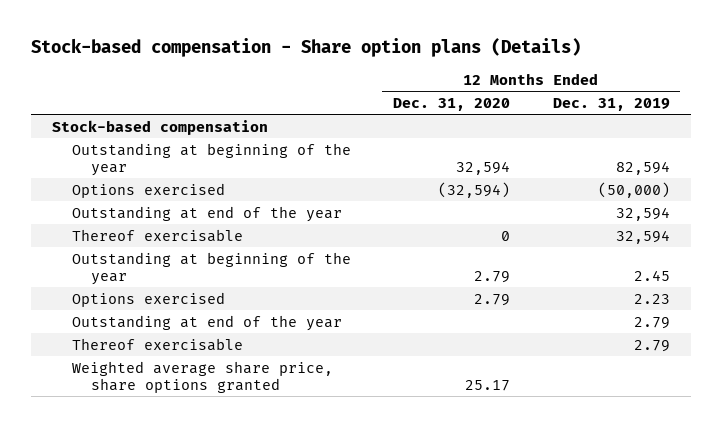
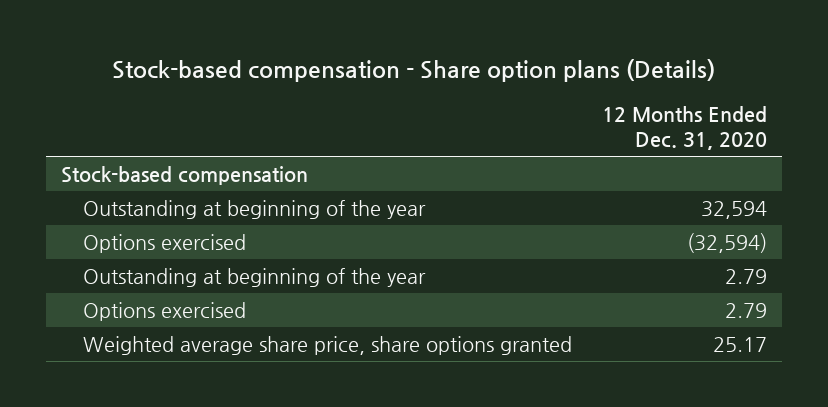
[552,97,670,111] Dec. 31, 2019 -> none
[71,205,342,222] Outstanding at end of the year -> none
[71,228,243,242] Thereof exercisable -> none
[71,314,342,331] Outstanding at end of the year -> none
[71,337,243,351] Thereof exercisable -> none

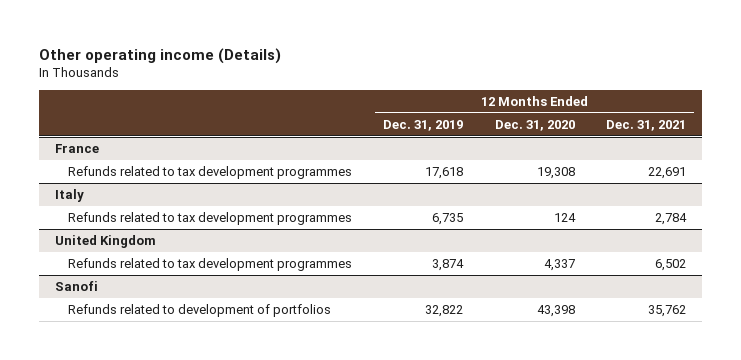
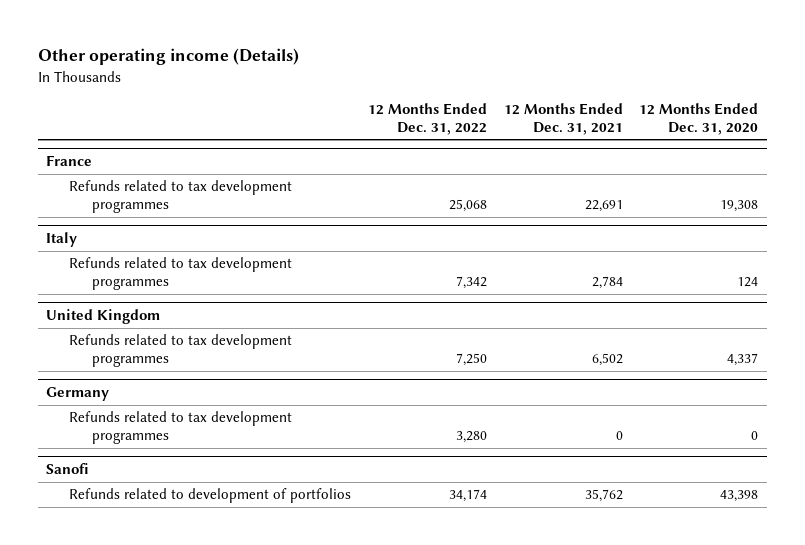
[383,119,464,131] Dec. 31, 2019 -> none
none -> [367,103,487,135] 12 Months Ended Dec. 31, 2022
none -> [46,387,110,402] Germany
none -> [69,411,293,444] Refunds related to tax development programmes

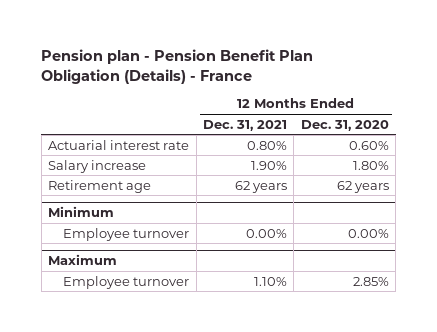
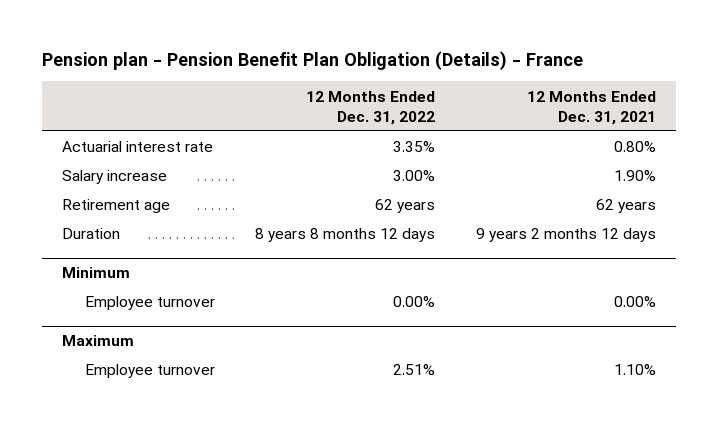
[300,119,389,131] Dec. 31, 2020 -> none
none -> [306,90,436,125] 12 Months Ended Dec. 31, 2022
none -> [62,228,121,240] Duration

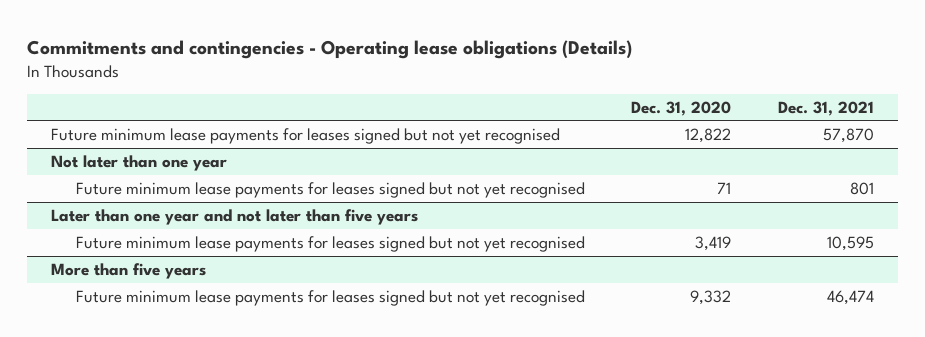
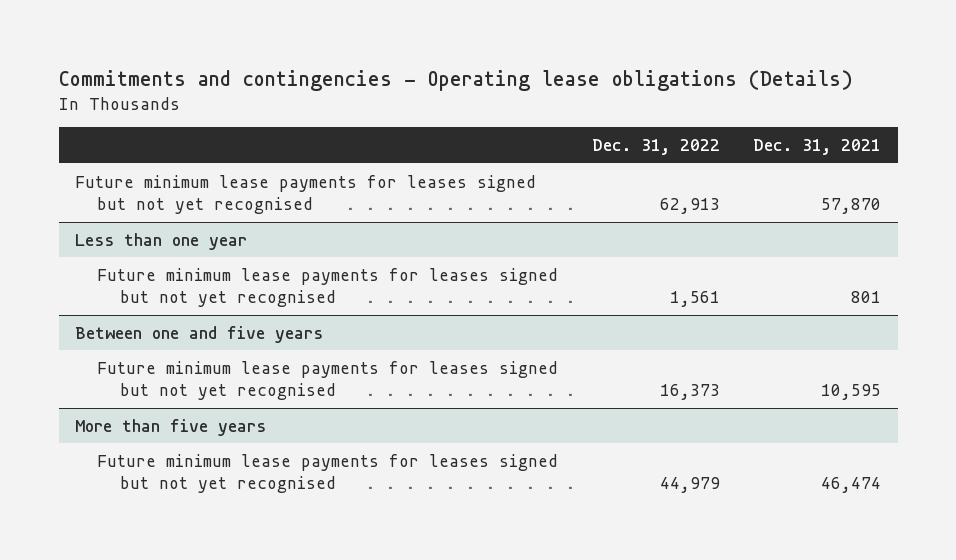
[631,100,732,116] Dec. 31, 2020 -> none
none -> [591,139,720,156] Dec. 31, 2022
[50,154,227,171] Not later than one year -> [75,232,248,250] Less than one year
[50,208,418,225] Later than one year and not later than five years -> [75,325,324,343] Between one and five years

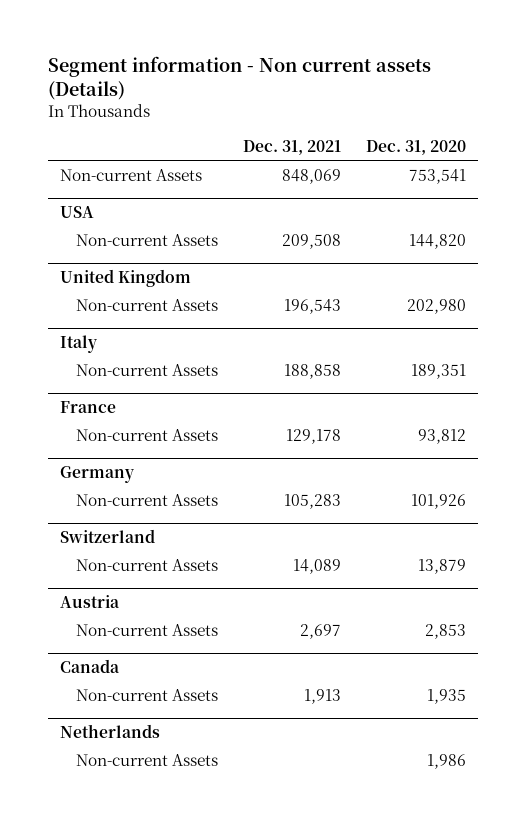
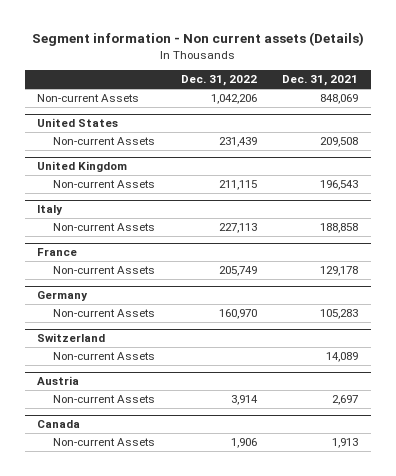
[365,139,466,155] Dec. 31, 2020 -> none
none -> [180,75,257,87] Dec. 31, 2022
[59,206,94,219] USA -> [37,118,119,128] United States
[59,724,160,739] Netherlands -> none
[76,753,219,766] Non-current Assets -> none

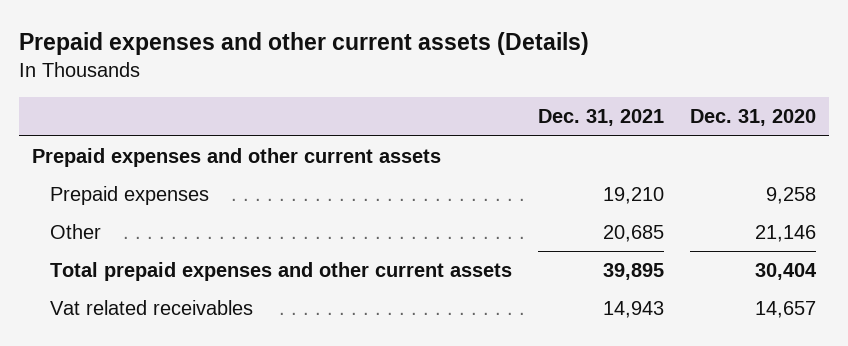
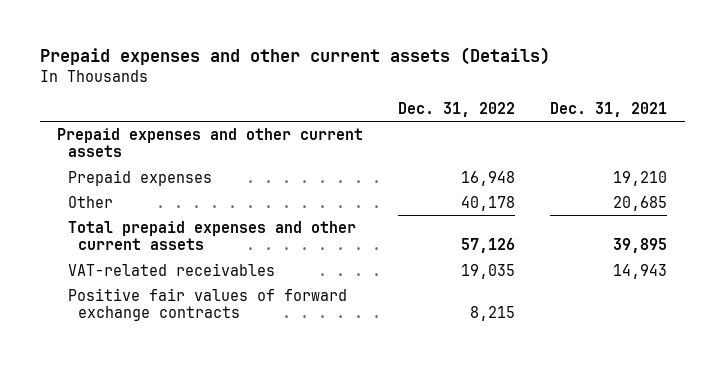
[690,109,817,127] Dec. 31, 2020 -> none
none -> [398,101,516,117] Dec. 31, 2022
[49,300,253,316] Vat related receivables -> [67,262,275,276] VAT-related receivables
none -> [67,287,347,322] Positive fair values of forward exchange contracts

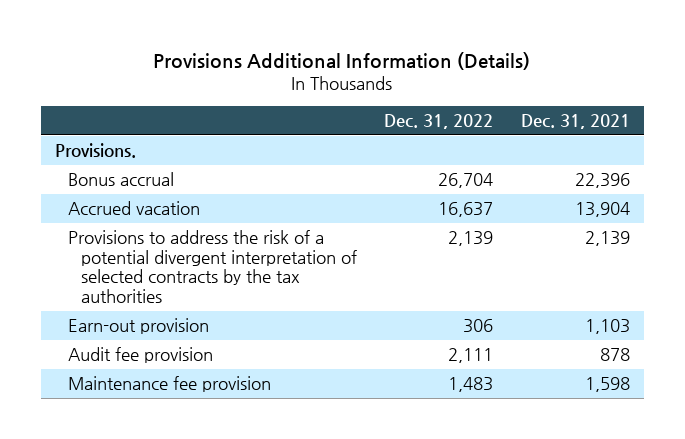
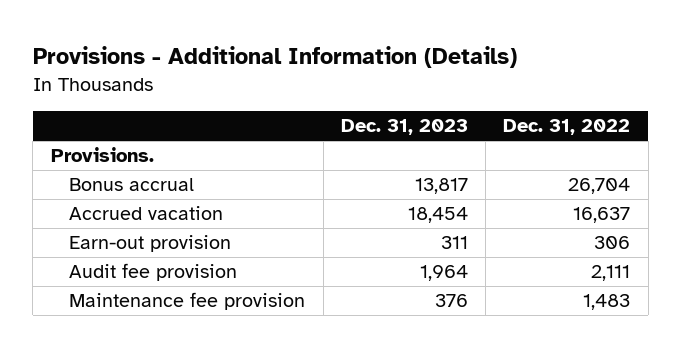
[153,52,531,71] Provisions Additional Information (Details) -> [32,45,517,68] Provisions - Additional Information (Details)
[520,113,630,129] Dec. 31, 2021 -> none
none -> [340,119,468,136] Dec. 31, 2023
[67,230,357,304] Provisions to address the risk of a potential divergent interpretation of selected contracts by the tax authorities -> none

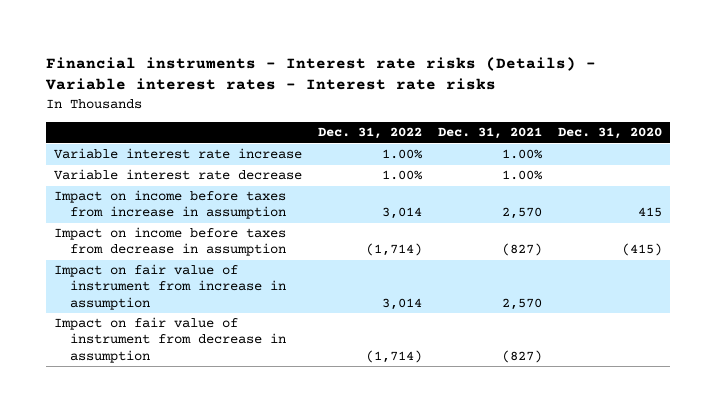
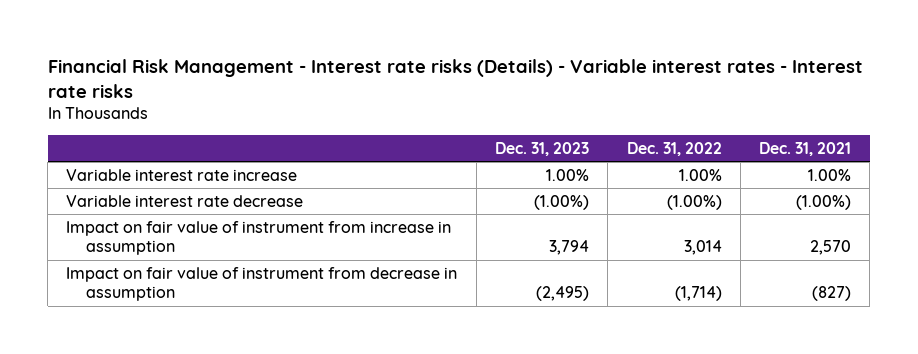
[44,56,596,91] Financial instruments - Interest rate risks (Details) - Variable interest rates - Interest rate risks -> [47,58,863,98] Financial Risk Management - Interest rate risks (Details) - Variable interest rates - Interest rate risks
[558,127,663,140] Dec. 31, 2020 -> none
none -> [494,142,589,157] Dec. 31, 2023
[53,190,286,220] Impact on income before taxes from increase in assumption -> none
[53,227,286,257] Impact on income before taxes from decrease in assumption -> none
[382,170,424,181] 1.00% -> [666,194,722,210] (1.00%)
[502,170,544,181] 1.00% -> [796,194,852,210] (1.00%)

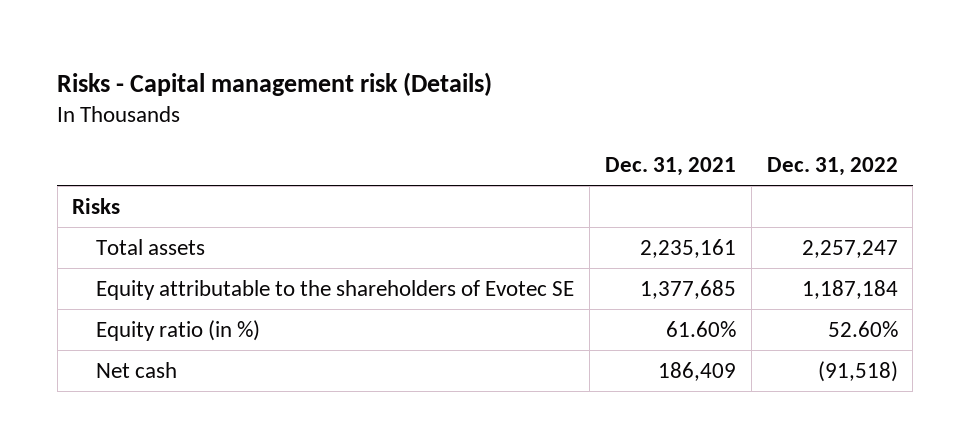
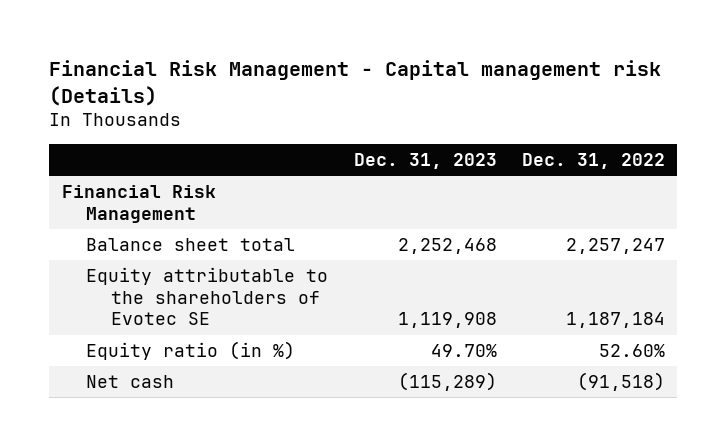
[57,71,493,96] Risks - Capital management risk (Details) -> [49,60,662,107] Financial Risk Management - Capital management risk (Details)
[604,156,736,176] Dec. 31, 2021 -> none
none -> [353,152,497,169] Dec. 31, 2023
[72,197,121,214] Risks -> [61,184,216,223] Financial Risk Management
[96,238,206,255] Total assets -> [86,237,296,251] Balance sheet total

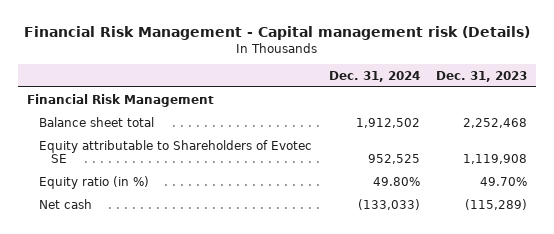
[521,152,665,169] Dec. 31, 2022 -> none
none -> [328,70,420,82] Dec. 31, 2024
[86,266,329,326] Equity attributable to the shareholders of Evotec SE -> [38,139,312,164] Equity attributable to Shareholders of Evotec SE

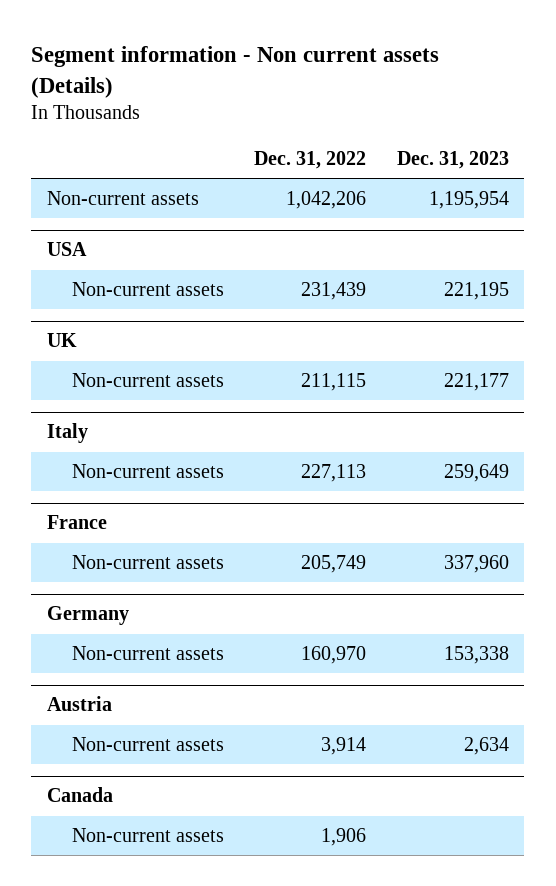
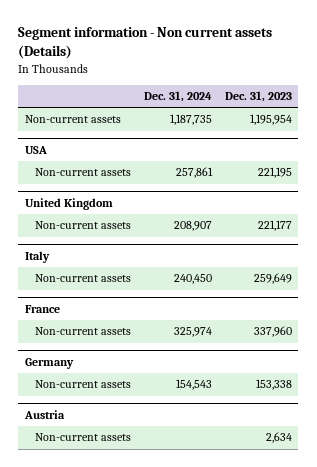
[254,151,367,170] Dec. 31, 2022 -> none
none -> [144,91,213,103] Dec. 31, 2024
[46,333,77,348] UK -> [24,197,113,210] United Kingdom
[46,787,113,803] Canada -> none
[71,828,224,843] Non-current assets -> none

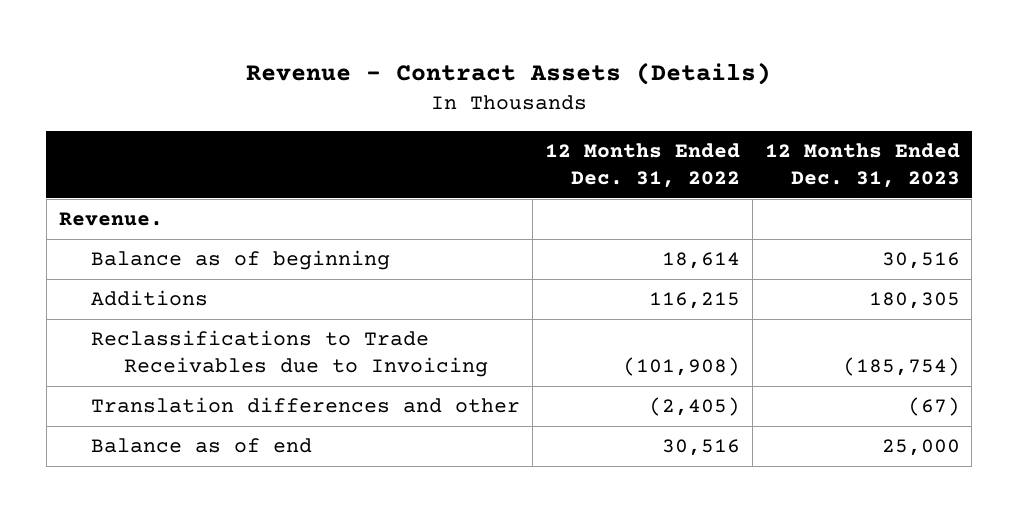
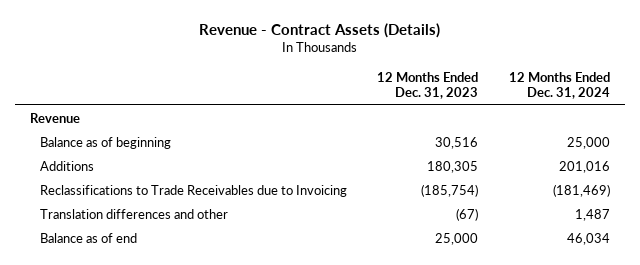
[544,143,740,189] 12 Months Ended Dec. 31, 2022 -> none
none -> [508,71,610,100] 12 Months Ended Dec. 31, 2024
[58,212,163,227] Revenue. -> [30,112,81,123] Revenue

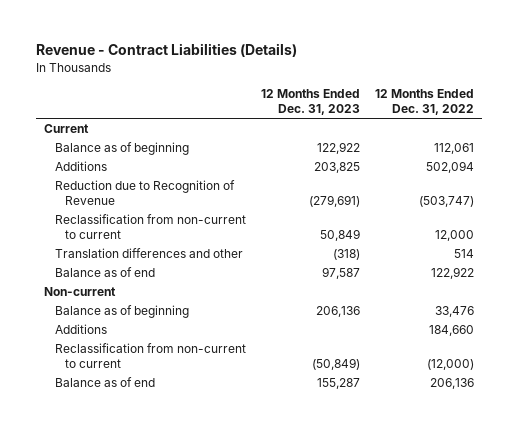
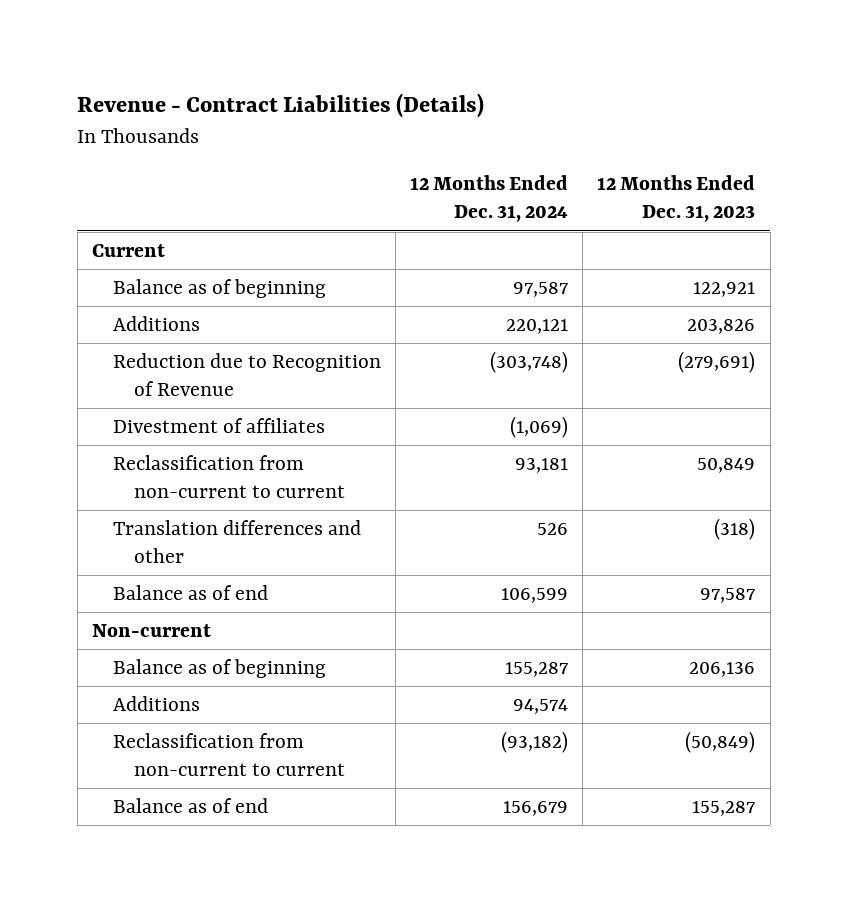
[375,89,475,115] 12 Months Ended Dec. 31, 2022 -> none
none -> [410,175,569,223] 12 Months Ended Dec. 31, 2024
[316,142,360,155] 122,922 -> [693,281,756,297] 122,921
[313,162,360,174] 203,825 -> [687,318,756,334] 203,826
none -> [113,417,326,433] Divestment of affiliates

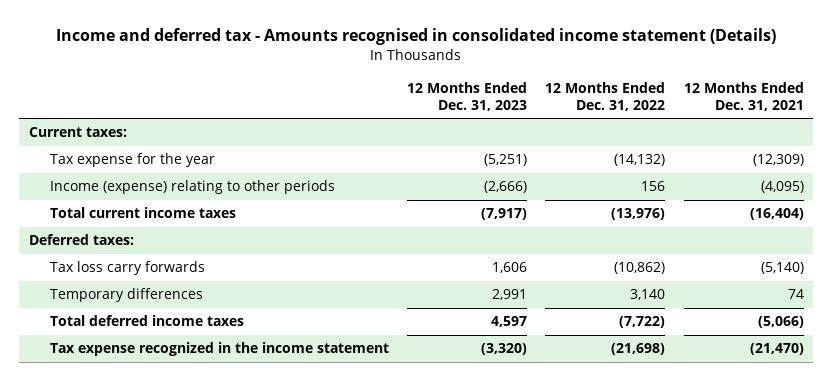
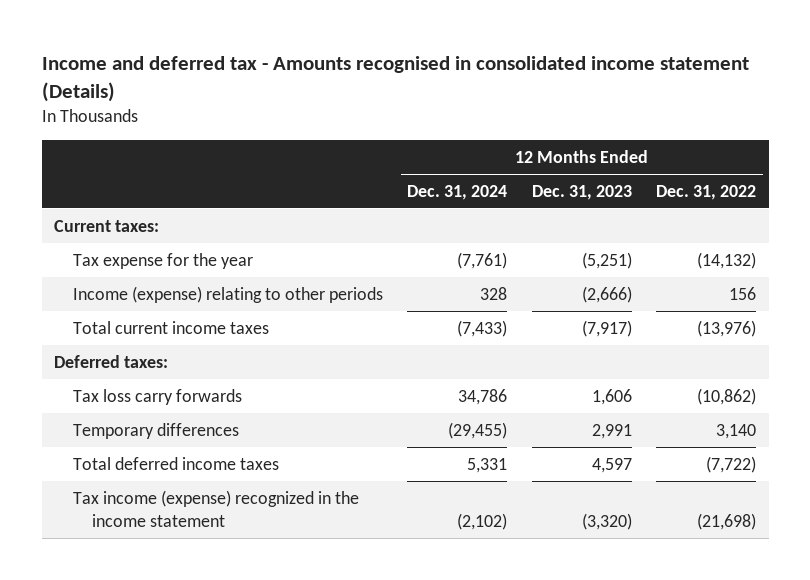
[683,81,804,112] 12 Months Ended Dec. 31, 2021 -> none
none -> [407,184,508,200] Dec. 31, 2024
[49,342,389,357] Tax expense recognized in the income statement -> [72,489,359,528] Tax income (expense) recognized in the income statement

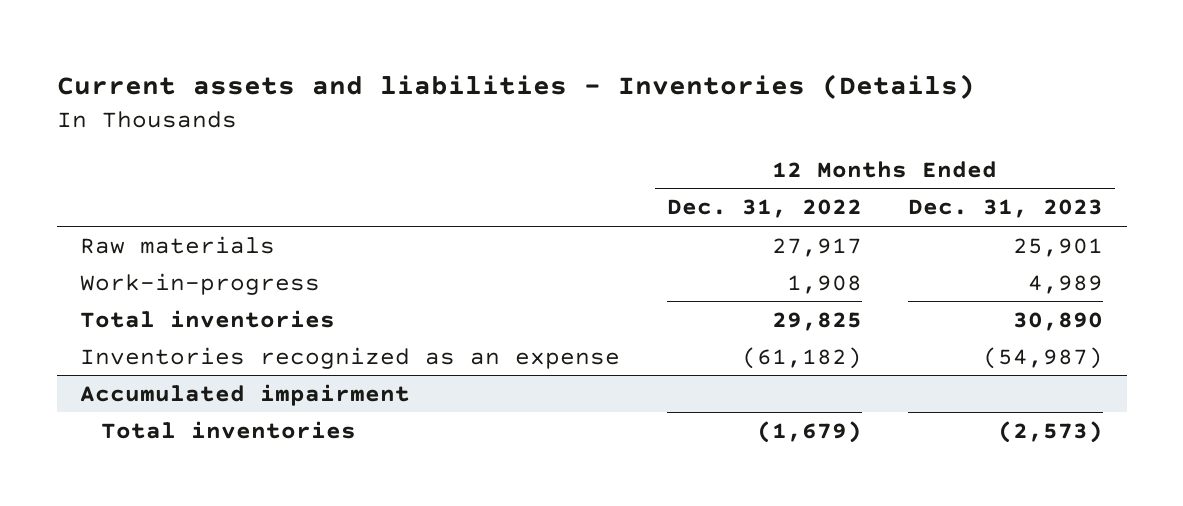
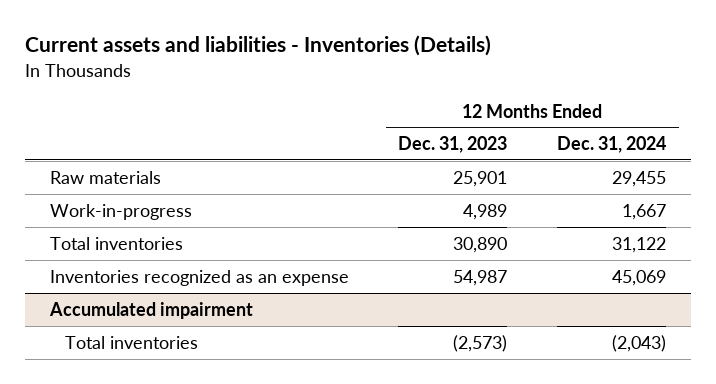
[666,199,862,219] Dec. 31, 2022 -> none
none -> [557,136,667,154] Dec. 31, 2024
[983,346,1104,369] (54,987) -> [453,269,508,286] 54,987

